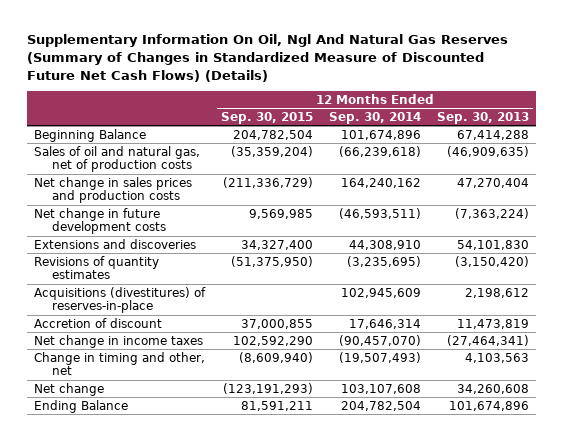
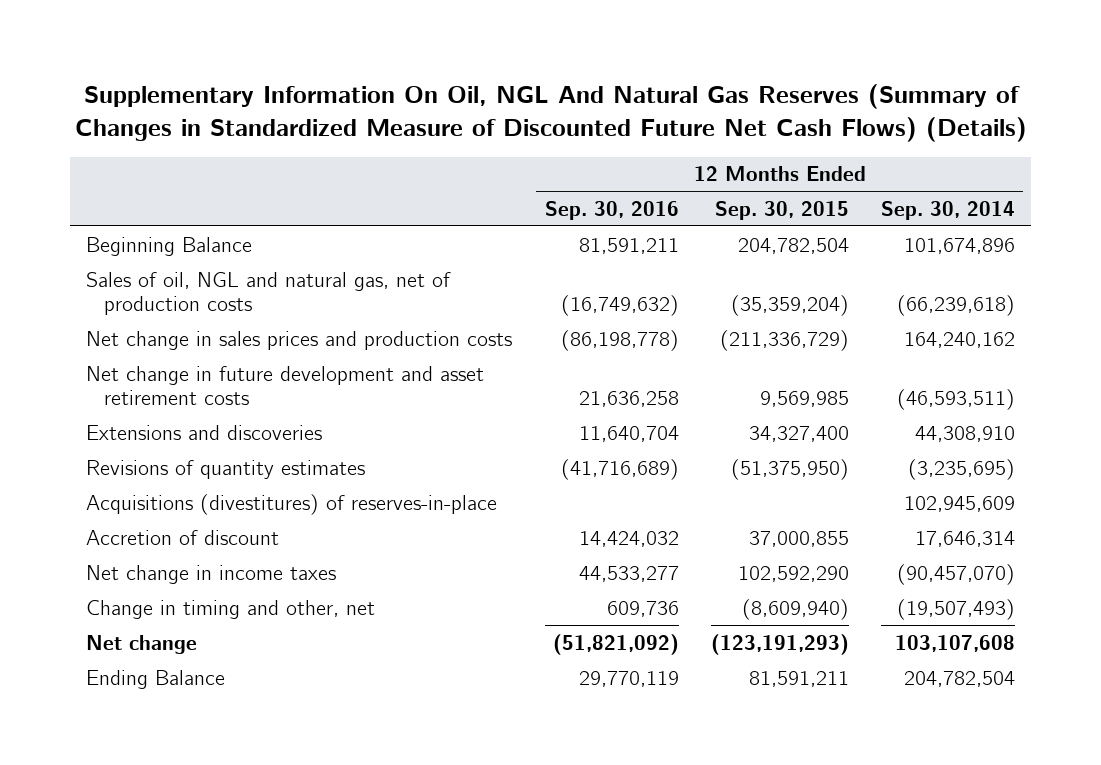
[26,34,508,82] Supplementary Information On Oil, Ngl And Natural Gas Reserves (Summary of Changes in Standardized Measure of Discounted Future Net Cash Flows) (Details) -> [74,83,1027,142] Supplementary Information On Oil, NGL And Natural Gas Reserves (Summary of Changes in Standardized Measure of Discounted Future Net Cash Flows) (Details)
[436,111,529,124] Sep. 30, 2013 -> none
none -> [544,200,679,220] Sep. 30, 2016
[34,145,201,173] Sales of oil and natural gas, net of production costs -> [86,271,452,316] Sales of oil, NGL and natural gas, net of production costs
[34,207,167,235] Net change in future development costs -> [86,365,485,406] Net change in future development and asset retirement costs

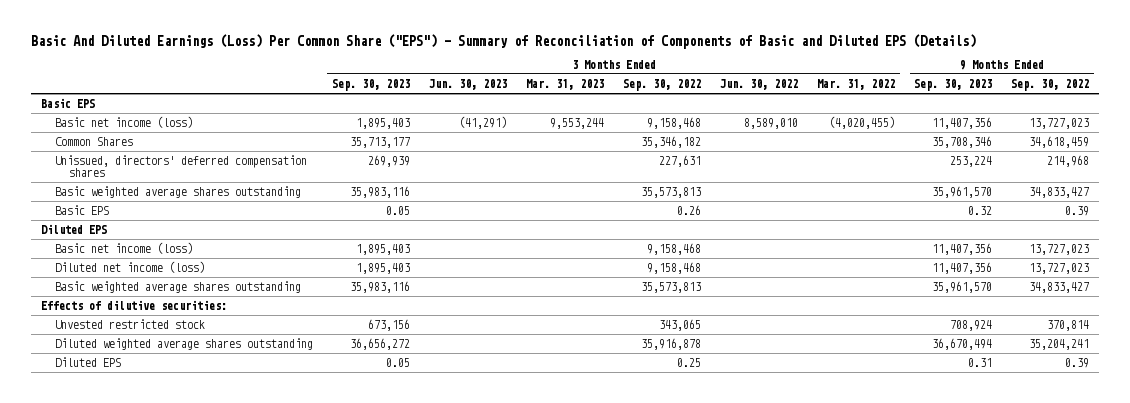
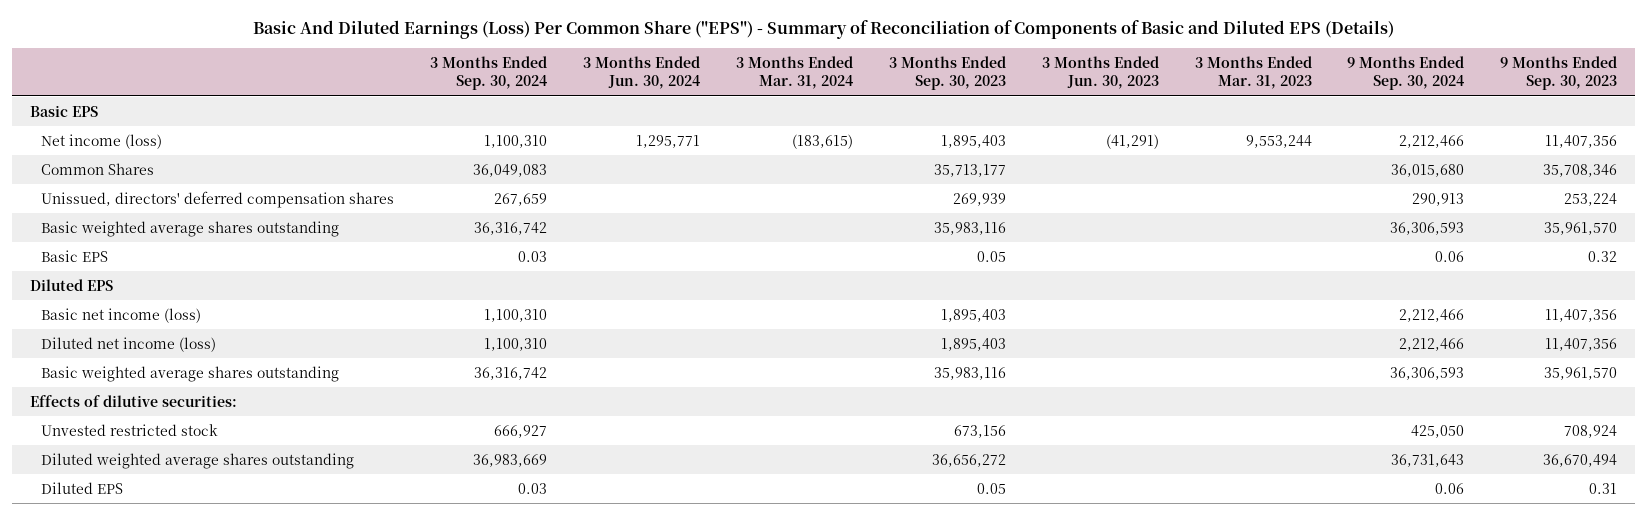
[623,78,702,91] Sep. 30, 2022 -> none
[720,78,799,90] Jun. 30, 2022 -> none
[817,78,896,90] Mar. 31, 2022 -> none
[1011,78,1090,91] Sep. 30, 2022 -> none
none -> [429,55,547,91] 3 Months Ended Sep. 30, 2024
none -> [582,55,700,90] 3 Months Ended Jun. 30, 2024
none -> [735,55,853,90] 3 Months Ended Mar. 31, 2024
none -> [1347,55,1465,91] 9 Months Ended Sep. 30, 2024
[54,115,193,128] Basic net income (loss) -> [40,133,162,149] Net income (loss)

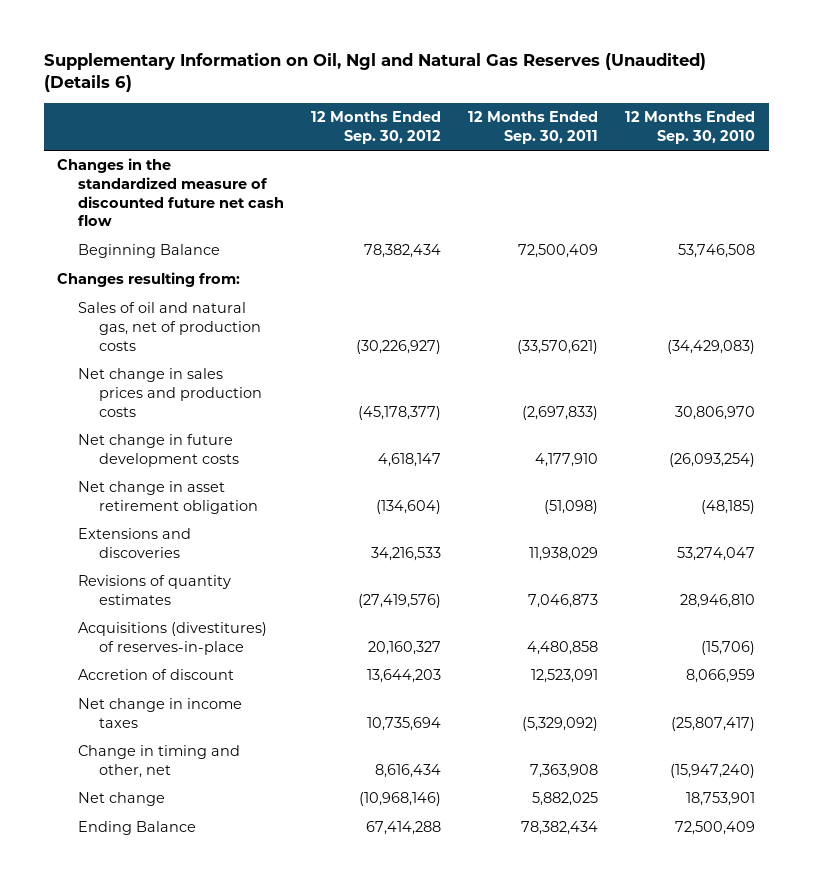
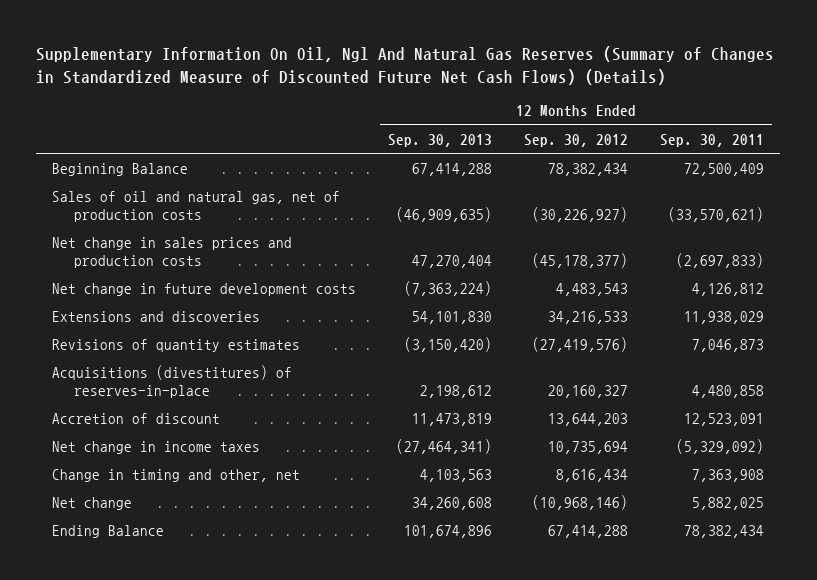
[43,53,706,93] Supplementary Information on Oil, Ngl and Natural Gas Reserves (Unaudited) (Details 6) -> [36,46,775,85] Supplementary Information On Oil, Ngl And Natural Gas Reserves (Summary of Changes in Standardized Measure of Discounted Future Net Cash Flows) (Details)
[625,111,756,144] 12 Months Ended Sep. 30, 2010 -> none
none -> [388,133,493,147] Sep. 30, 2013
[57,158,285,227] Changes in the standardized measure of discounted future net cash flow -> none
[57,272,241,288] Changes resulting from: -> none
[78,481,258,515] Net change in asset retirement obligation -> none
[378,453,442,468] 4,618,147 -> [556,282,629,296] 4,483,543
[535,453,599,468] 4,177,910 -> [692,282,765,296] 4,126,812

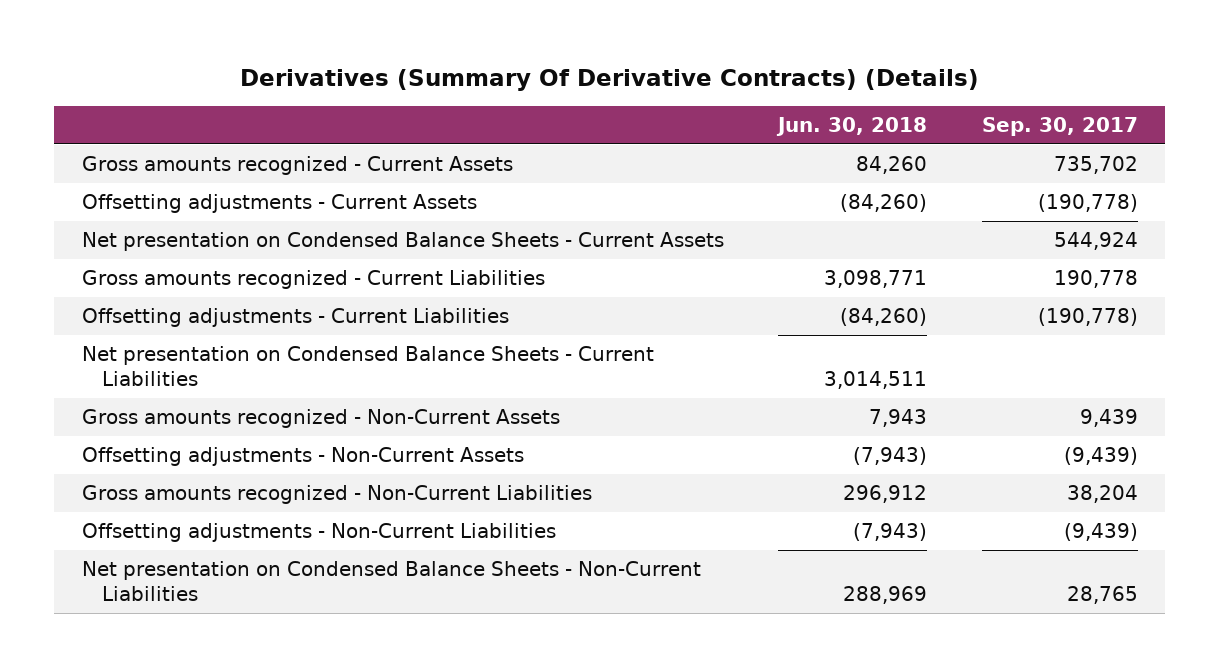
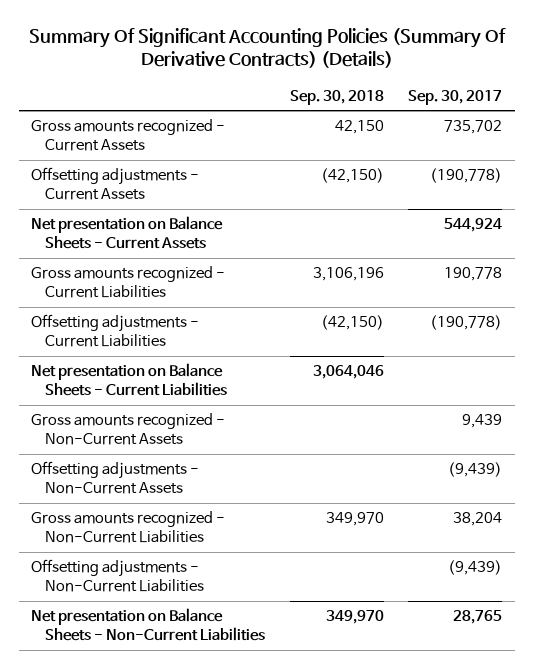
[239,68,979,91] Derivatives (Summary Of Derivative Contracts) (Details) -> [28,27,506,69] Summary Of Significant Accounting Policies (Summary Of Derivative Contracts) (Details)
[776,116,928,136] Jun. 30, 2018 -> none
none -> [289,89,384,105] Sep. 30, 2018
[81,232,724,252] Net presentation on Condensed Balance Sheets - Current Assets -> [30,216,223,250] Net presentation on Balance Sheets - Current Assets
[81,346,654,387] Net presentation on Condensed Balance Sheets - Current Liabilities -> [30,363,227,397] Net presentation on Balance Sheets - Current Liabilities
[81,561,701,602] Net presentation on Condensed Balance Sheets - Non-Current Liabilities -> [30,608,265,642] Net presentation on Balance Sheets - Non-Current Liabilities

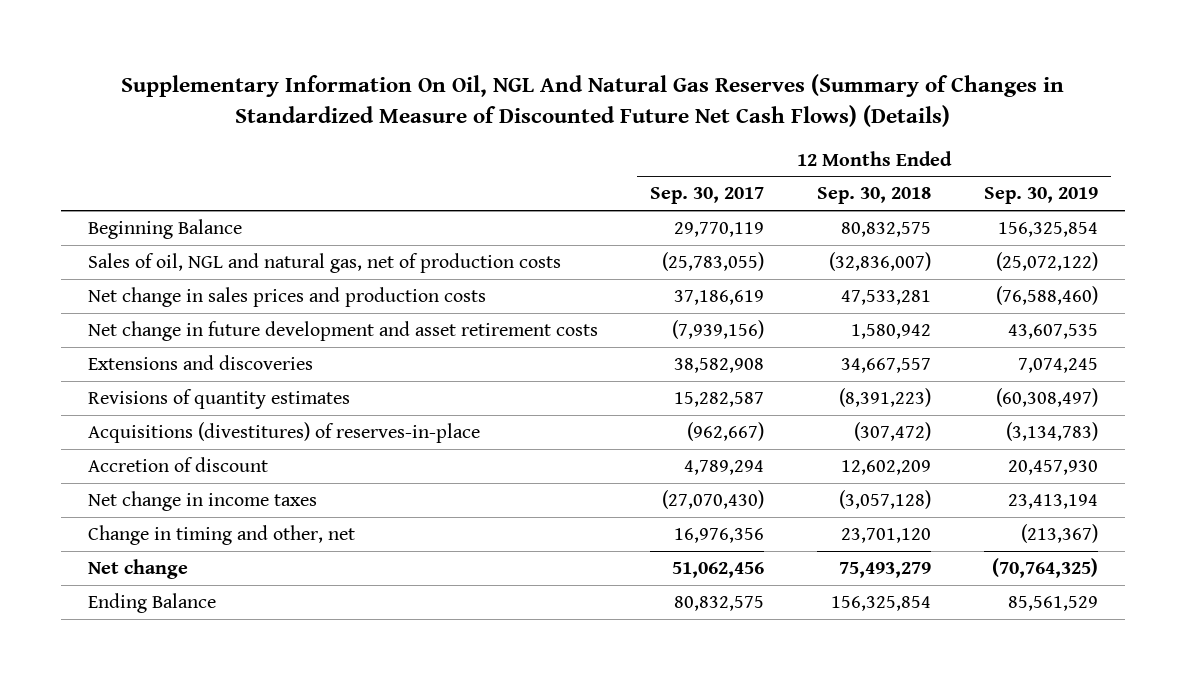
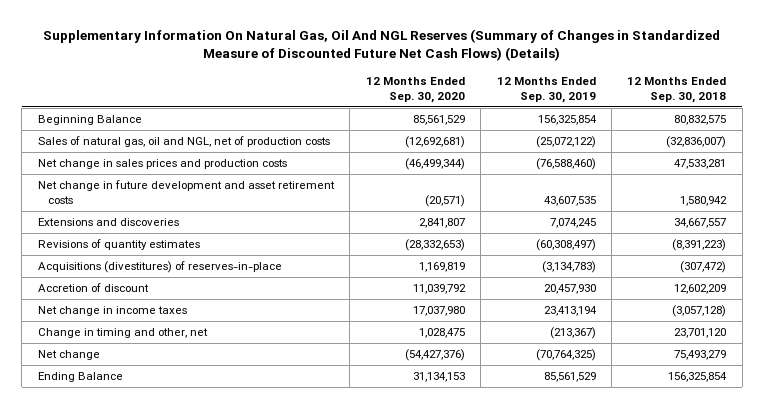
[120,73,1064,127] Supplementary Information On Oil, NGL And Natural Gas Reserves (Summary of Changes in Standardized Measure of Discounted Future Net Cash Flows) (Details) -> [43,29,721,62] Supplementary Information On Natural Gas, Oil And NGL Reserves (Summary of Changes in Standardized Measure of Discounted Future Net Cash Flows) (Details)
[650,187,765,205] Sep. 30, 2017 -> none
none -> [365,77,465,103] 12 Months Ended Sep. 30, 2020
[87,253,561,274] Sales of oil, NGL and natural gas, net of production costs -> [37,136,330,148] Sales of natural gas, oil and NGL, net of production costs

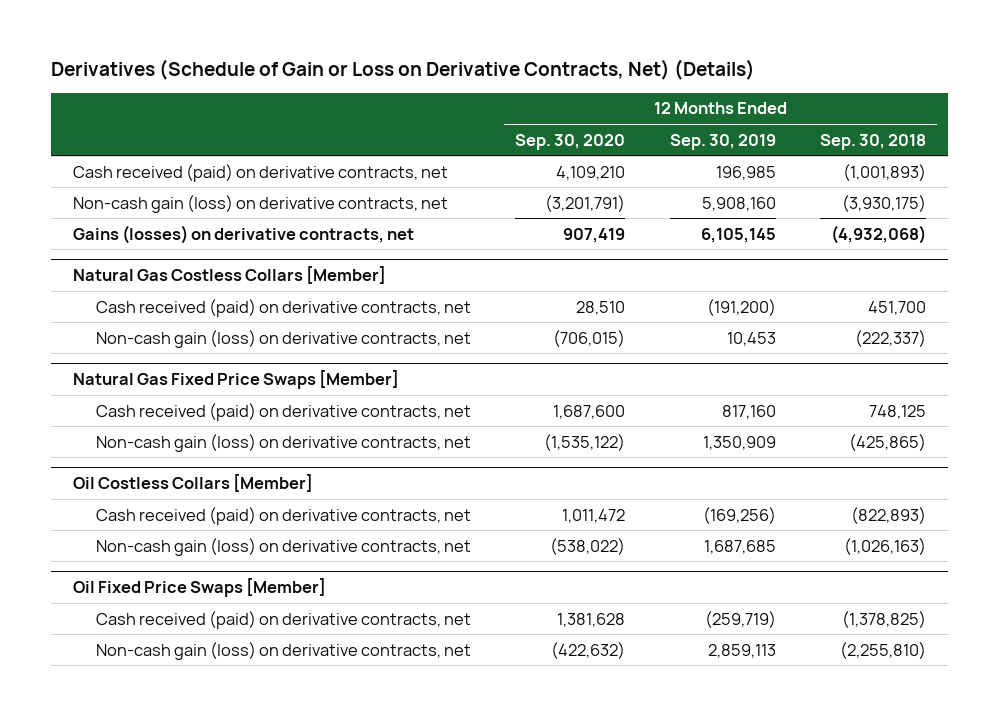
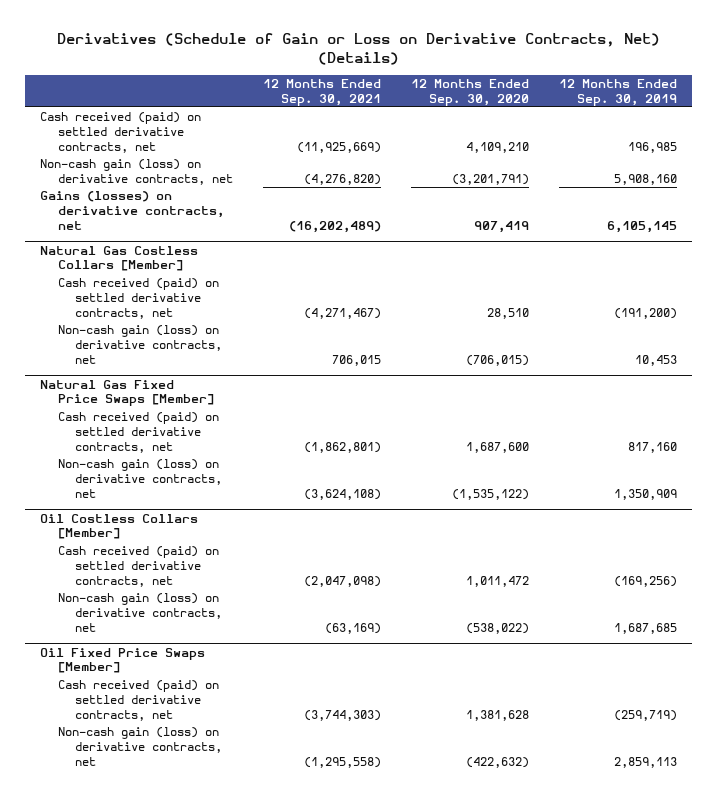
[819,133,926,150] Sep. 30, 2018 -> none
none -> [262,79,381,106] 12 Months Ended Sep. 30, 2021
[72,163,448,182] Cash received (paid) on derivative contracts, net -> [40,112,202,153] Cash received (paid) on settled derivative contracts, net
[95,298,471,317] Cash received (paid) on derivative contracts, net -> [57,278,219,319] Cash received (paid) on settled derivative contracts, net
[95,402,471,421] Cash received (paid) on derivative contracts, net -> [57,412,219,453] Cash received (paid) on settled derivative contracts, net
[95,506,471,525] Cash received (paid) on derivative contracts, net -> [57,546,219,587] Cash received (paid) on settled derivative contracts, net
[95,610,471,629] Cash received (paid) on derivative contracts, net -> [57,680,219,721] Cash received (paid) on settled derivative contracts, net

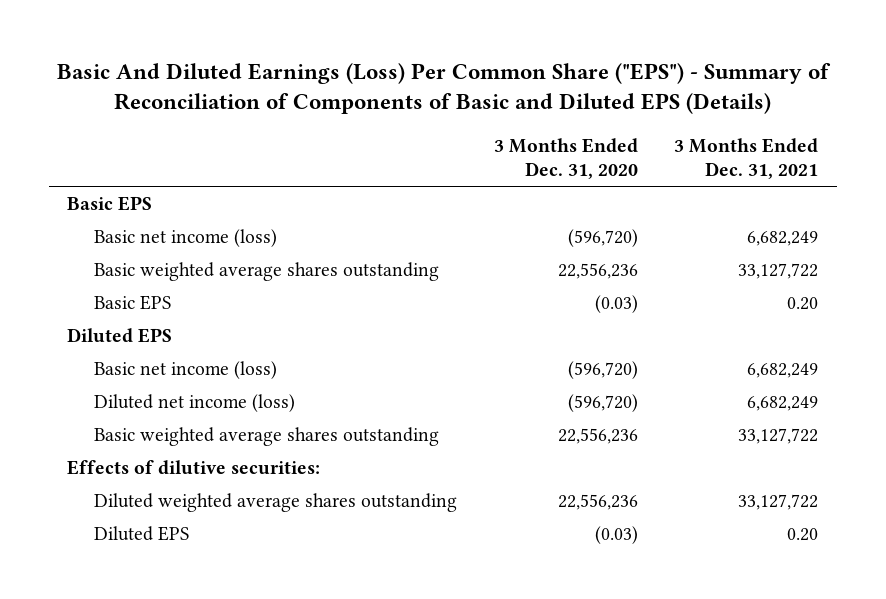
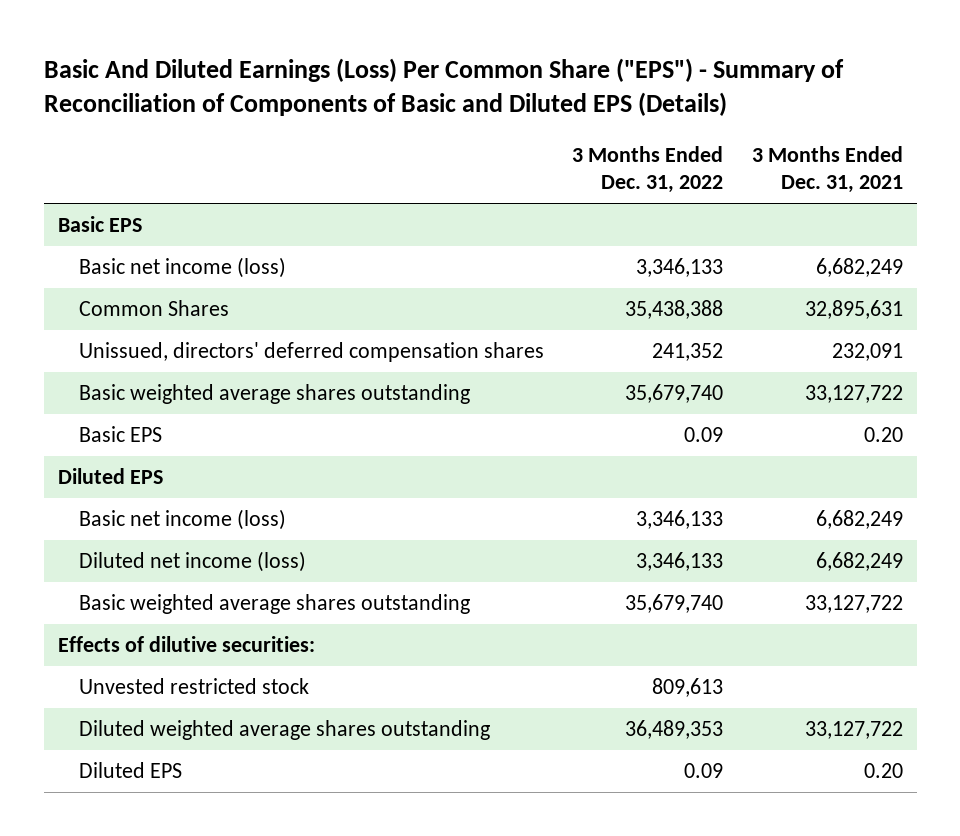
[493,137,638,179] 3 Months Ended Dec. 31, 2020 -> none
none -> [572,145,724,194] 3 Months Ended Dec. 31, 2022
none -> [78,300,229,317] Common Shares
none -> [78,342,544,363] Unissued, directors' deferred compensation shares
none -> [78,678,309,695] Unvested restricted stock

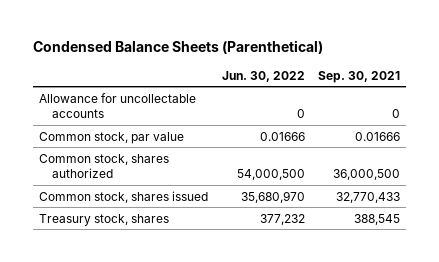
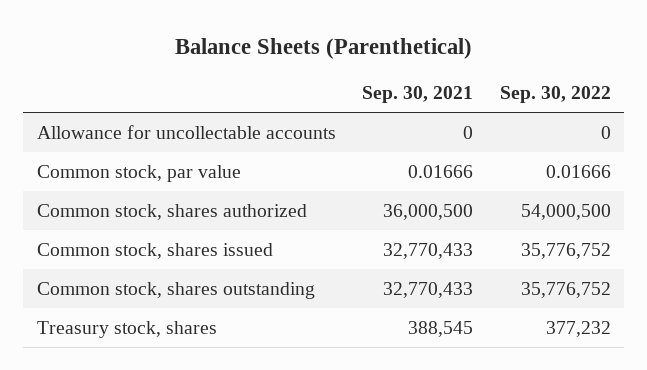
[32,39,323,54] Condensed Balance Sheets (Parenthetical) -> [174,37,472,59] Balance Sheets (Parenthetical)
[221,70,305,82] Jun. 30, 2022 -> none
none -> [499,85,611,103] Sep. 30, 2022
none -> [36,281,315,299] Common stock, shares outstanding

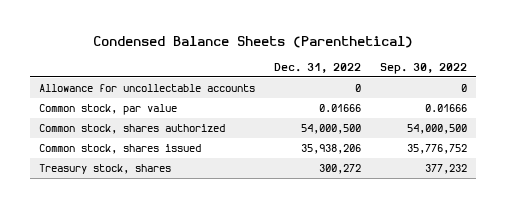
[174,37,472,59] Balance Sheets (Parenthetical) -> [92,36,413,49] Condensed Balance Sheets (Parenthetical)
[362,85,474,103] Sep. 30, 2021 -> none
none -> [273,63,361,74] Dec. 31, 2022
[36,281,315,299] Common stock, shares outstanding -> none

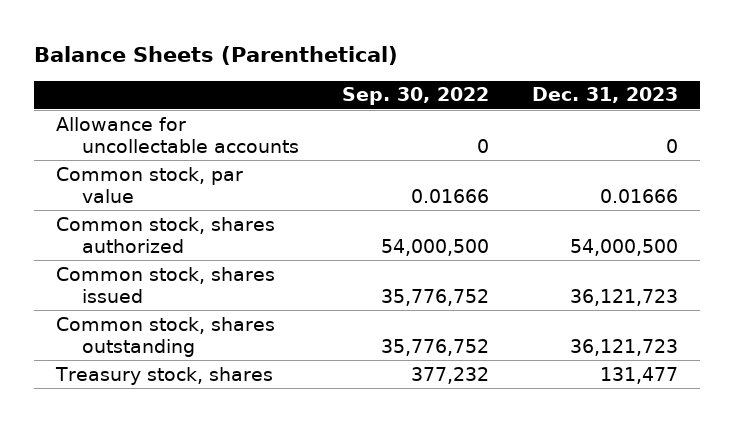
[92,36,413,49] Condensed Balance Sheets (Parenthetical) -> [34,46,399,66] Balance Sheets (Parenthetical)
[273,63,361,74] Dec. 31, 2022 -> none
none -> [532,87,679,104] Dec. 31, 2023
none -> [55,316,275,357] Common stock, shares outstanding

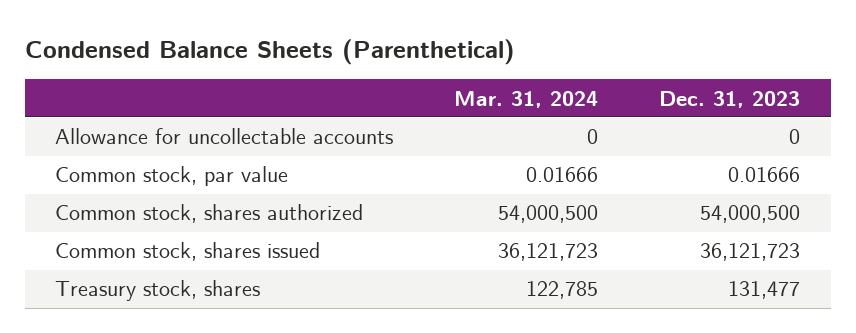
[34,46,399,66] Balance Sheets (Parenthetical) -> [24,38,515,65] Condensed Balance Sheets (Parenthetical)
[342,87,490,106] Sep. 30, 2022 -> none
none -> [454,90,599,108] Mar. 31, 2024
[55,316,275,357] Common stock, shares outstanding -> none

